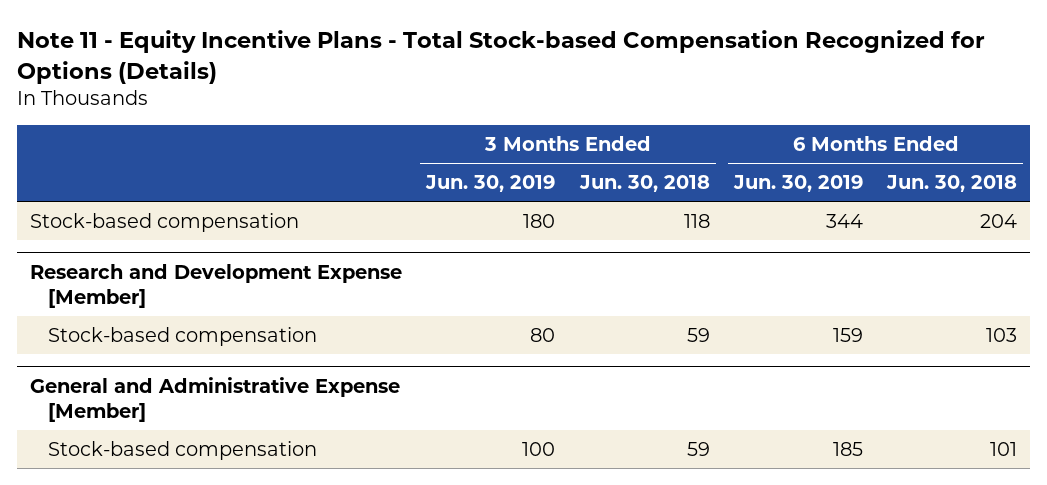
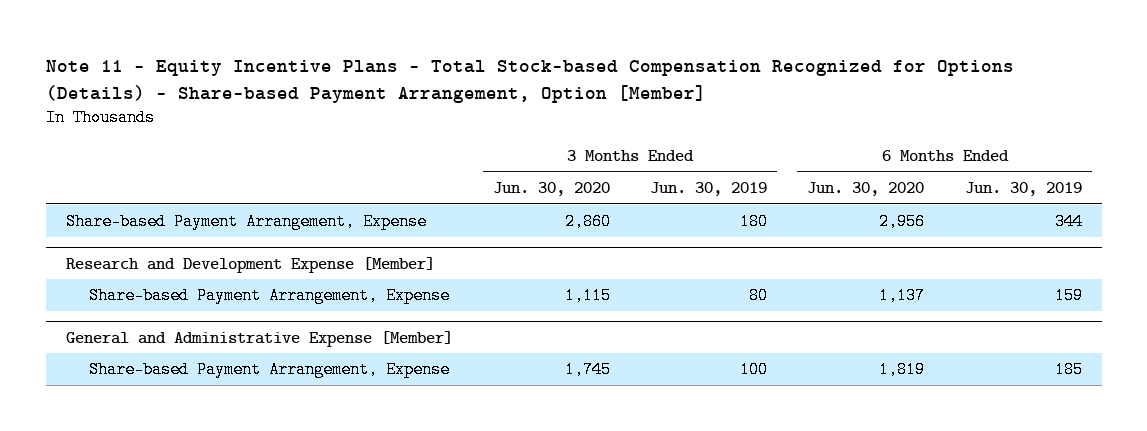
[17,30,986,84] Note 11 - Equity Incentive Plans - Total Stock-based Compensation Recognized for Options (Details) -> [45,60,1014,104] Note 11 - Equity Incentive Plans - Total Stock-based Compensation Recognized for Options (Details) - Share-based Payment Arrangement, Option [Member]
[578,175,710,193] Jun. 30, 2018 -> none
[886,175,1018,193] Jun. 30, 2018 -> none
none -> [492,181,610,196] Jun. 30, 2020
none -> [807,181,925,196] Jun. 30, 2020
[29,213,299,233] Stock-based compensation -> [65,213,427,231] Share-based Payment Arrangement, Expense
[48,327,318,347] Stock-based compensation -> [89,287,451,305] Share-based Payment Arrangement, Expense
[48,441,318,461] Stock-based compensation -> [89,361,451,379] Share-based Payment Arrangement, Expense

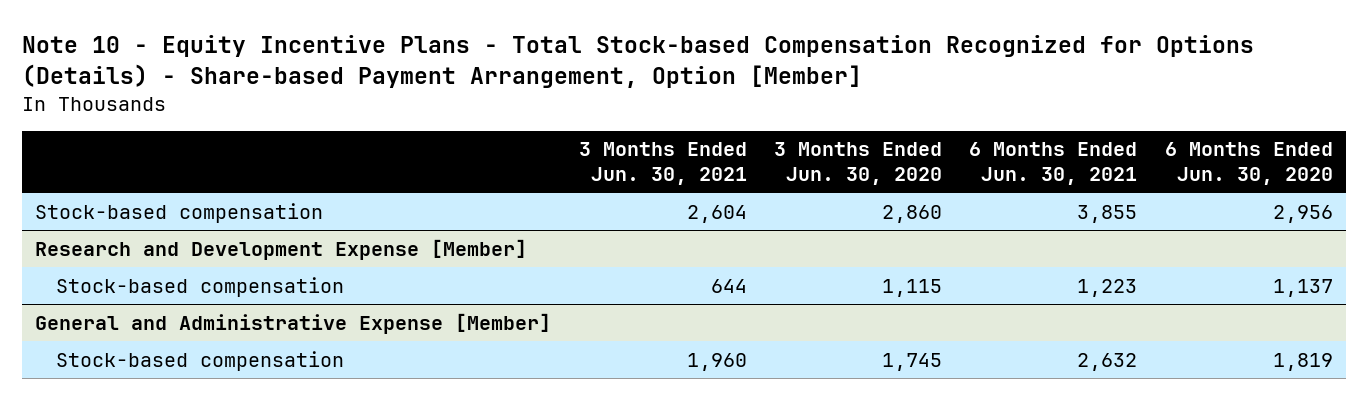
[45,60,1014,104] Note 11 - Equity Incentive Plans - Total Stock-based Compensation Recognized for Options (Details) - Share-based Payment Arrangement, Option [Member] -> [21,34,1254,88] Note 10 - Equity Incentive Plans - Total Stock-based Compensation Recognized for Options (Details) - Share-based Payment Arrangement, Option [Member]
[650,181,768,196] Jun. 30, 2019 -> none
[964,181,1082,196] Jun. 30, 2019 -> none
none -> [578,142,747,186] 3 Months Ended Jun. 30, 2021
none -> [969,142,1138,186] 6 Months Ended Jun. 30, 2021
[65,213,427,231] Share-based Payment Arrangement, Expense -> [35,202,324,223] Stock-based compensation
[89,287,451,305] Share-based Payment Arrangement, Expense -> [55,276,344,297] Stock-based compensation
[89,361,451,379] Share-based Payment Arrangement, Expense -> [55,350,344,371] Stock-based compensation

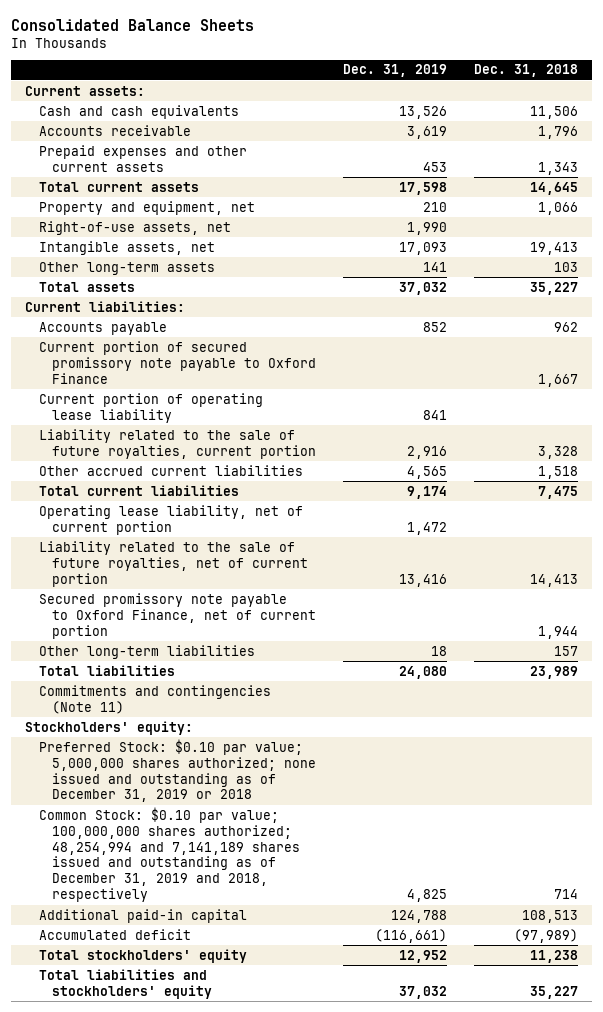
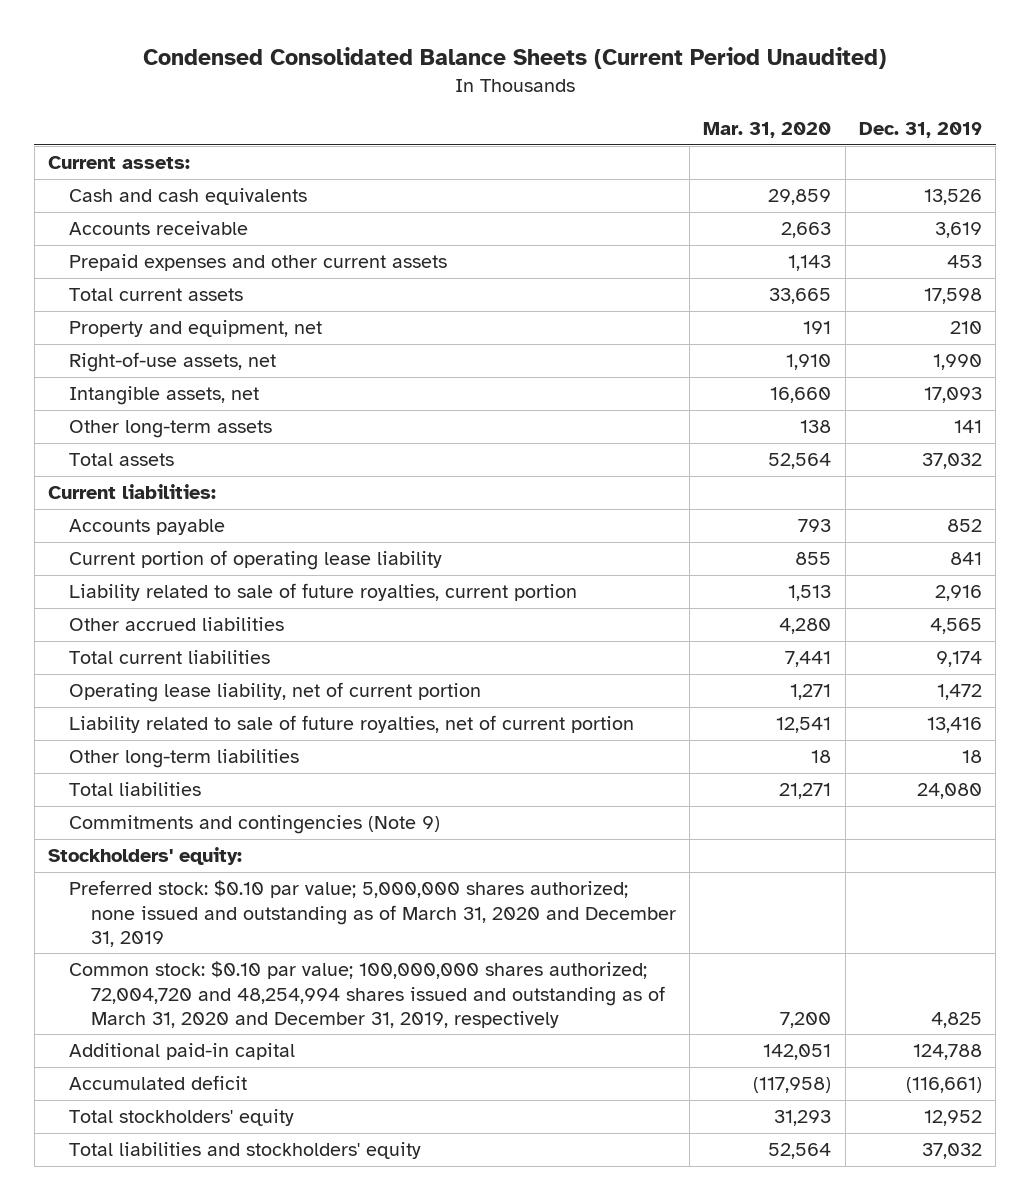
[11,18,255,31] Consolidated Balance Sheets -> [142,47,886,70] Condensed Consolidated Balance Sheets (Current Period Unaudited)
[474,64,579,78] Dec. 31, 2018 -> none
none -> [703,122,832,139] Mar. 31, 2020
[38,340,317,384] Current portion of secured promissory note payable to Oxford Finance -> none
[38,428,317,459] Liability related to the sale of future royalties, current portion -> [69,583,578,602] Liability related to sale of future royalties, current portion
[38,464,303,476] Other accrued current liabilities -> [69,617,285,632] Other accrued liabilities
[38,592,317,639] Secured promissory note payable to Oxford Finance, net of current portion -> none
[38,540,309,587] Liability related to the sale of future royalties, net of current portion -> [69,715,635,734] Liability related to sale of future royalties, net of current portion
[38,684,271,714] Commitments and contingencies (Note 11) -> [69,815,441,835] Commitments and contingencies (Note 9)
[38,738,317,803] Preferred Stock: $0.10 par value; 5,000,000 shares authorized; none issued and outstanding as of December 31, 2019 or 2018 -> [69,880,676,947] Preferred stock: $0.10 par value; 5,000,000 shares authorized; none issued and outstanding as of March 31, 2020 and December 31, 2019
[38,806,301,903] Common Stock: $0.10 par value; 100,000,000 shares authorized; 48,254,994 and 7,141,189 shares issued and outstanding as of December 31, 2019 and 2018, respectively -> [69,961,665,1028] Common stock: $0.10 par value; 100,000,000 shares authorized; 72,004,720 and 48,254,994 shares issued and outstanding as of March 31, 2020 and December 31, 2019, respectively

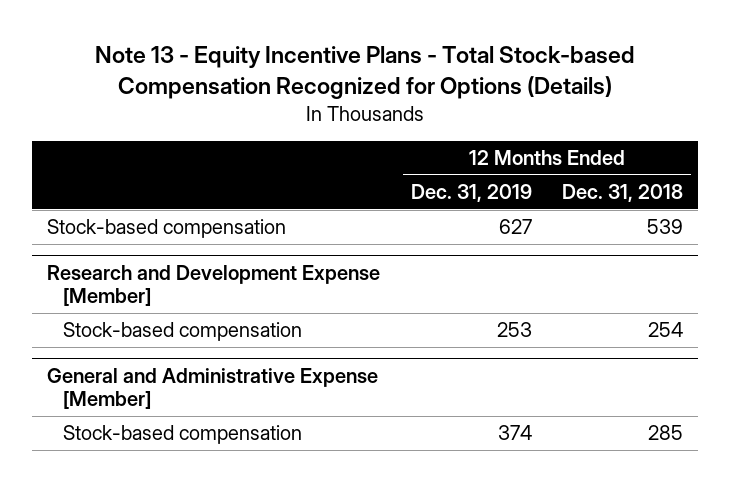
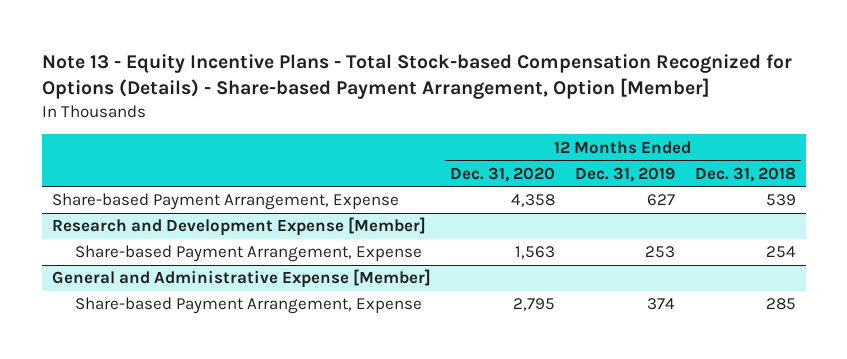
[95,46,636,100] Note 13 - Equity Incentive Plans - Total Stock-based Compensation Recognized for Options (Details) -> [41,54,792,100] Note 13 - Equity Incentive Plans - Total Stock-based Compensation Recognized for Options (Details) - Share-based Payment Arrangement, Option [Member]
none -> [450,166,556,182] Dec. 31, 2020
[47,219,287,239] Stock-based compensation -> [51,193,399,211] Share-based Payment Arrangement, Expense
[63,322,303,342] Stock-based compensation -> [75,245,423,263] Share-based Payment Arrangement, Expense
[63,425,303,445] Stock-based compensation -> [75,297,423,315] Share-based Payment Arrangement, Expense

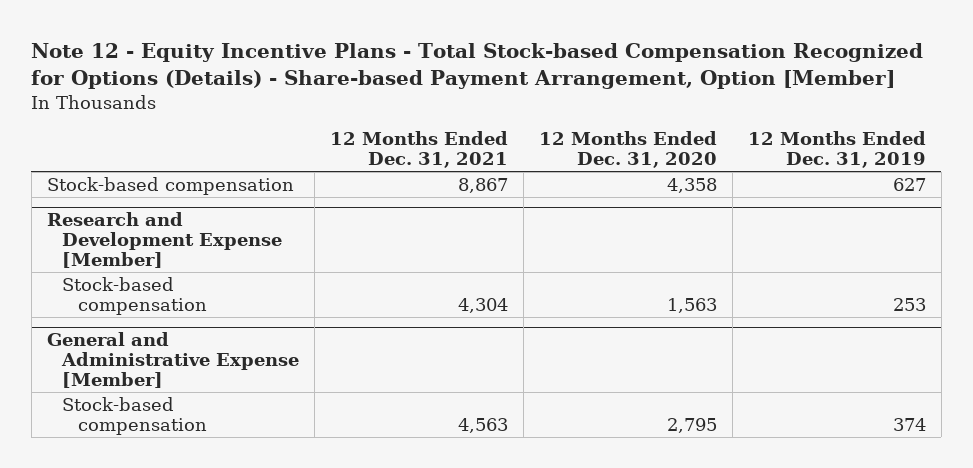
[41,54,792,100] Note 13 - Equity Incentive Plans - Total Stock-based Compensation Recognized for Options (Details) - Share-based Payment Arrangement, Option [Member] -> [31,43,924,90] Note 12 - Equity Incentive Plans - Total Stock-based Compensation Recognized for Options (Details) - Share-based Payment Arrangement, Option [Member]
[694,166,796,182] Dec. 31, 2018 -> none
none -> [330,130,509,169] 12 Months Ended Dec. 31, 2021
[51,193,399,211] Share-based Payment Arrangement, Expense -> [46,176,294,195] Stock-based compensation
[75,245,423,263] Share-based Payment Arrangement, Expense -> [62,276,207,316] Stock-based compensation
[75,297,423,315] Share-based Payment Arrangement, Expense -> [62,396,207,436] Stock-based compensation

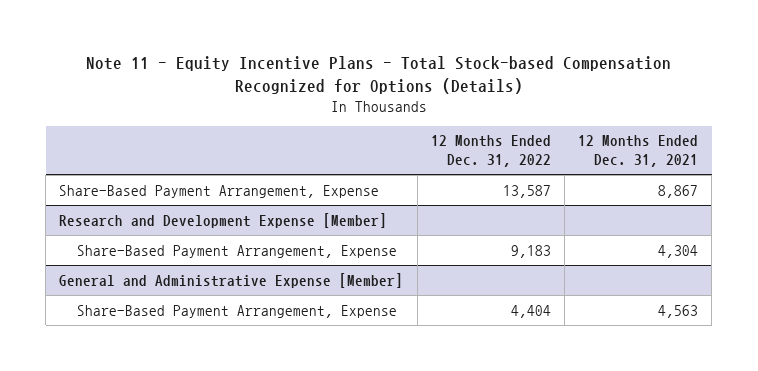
[31,43,924,90] Note 12 - Equity Incentive Plans - Total Stock-based Compensation Recognized for Options (Details) - Share-based Payment Arrangement, Option [Member] -> [85,56,671,95] Note 11 - Equity Incentive Plans - Total Stock-based Compensation Recognized for Options (Details)
[539,130,718,169] 12 Months Ended Dec. 31, 2020 -> none
[748,130,927,169] 12 Months Ended Dec. 31, 2019 -> none
none -> [430,135,551,168] 12 Months Ended Dec. 31, 2022
[46,176,294,195] Stock-based compensation -> [59,184,380,198] Share-Based Payment Arrangement, Expense
[62,276,207,316] Stock-based compensation -> [77,244,398,258] Share-Based Payment Arrangement, Expense
[62,396,207,436] Stock-based compensation -> [77,304,398,318] Share-Based Payment Arrangement, Expense

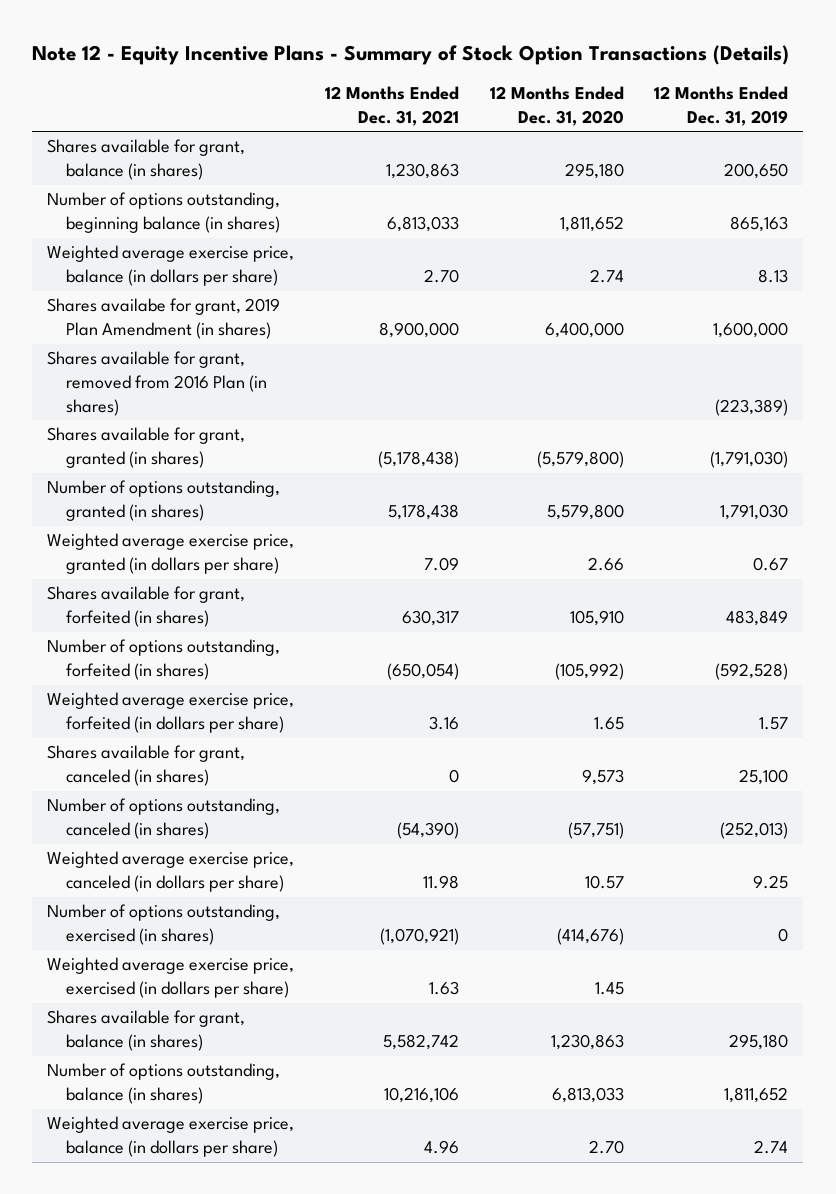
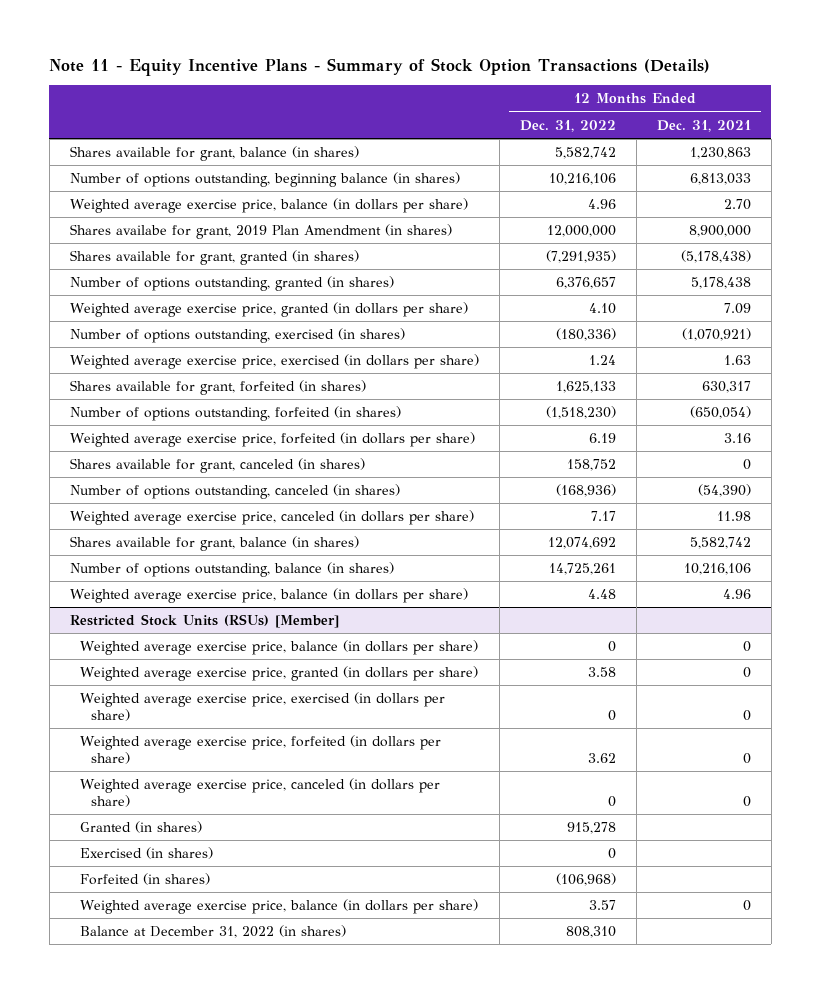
[32,45,790,66] Note 12 - Equity Incentive Plans - Summary of Stock Option Transactions (Details) -> [49,58,711,77] Note 11 - Equity Incentive Plans - Summary of Stock Option Transactions (Details)
[489,86,624,126] 12 Months Ended Dec. 31, 2020 -> none
[654,86,789,126] 12 Months Ended Dec. 31, 2019 -> none
none -> [519,119,616,132] Dec. 31, 2022
[47,351,267,416] Shares available for grant, removed from 2016 Plan (in shares) -> none
[47,904,281,946] Number of options outstanding, exercised (in shares) -> [69,328,405,344] Number of options outstanding, exercised (in shares)
[47,957,295,999] Weighted average exercise price, exercised (in dollars per share) -> [69,354,479,370] Weighted average exercise price, exercised (in dollars per share)
none -> [69,614,339,629] Restricted Stock Units (RSUs) [Member]
none -> [80,640,479,656] Weighted average exercise price, balance (in dollars per share)
none -> [80,666,479,682] Weighted average exercise price, granted (in dollars per share)
none -> [80,692,446,721] Weighted average exercise price, exercised (in dollars per share)
none -> [80,735,442,764] Weighted average exercise price, forfeited (in dollars per share)
none -> [80,778,441,807] Weighted average exercise price, canceled (in dollars per share)
none -> [80,821,203,834] Granted (in shares)
none -> [80,847,214,860] Exercised (in shares)
none -> [80,873,211,886] Forfeited (in shares)
none -> [80,899,479,915] Weighted average exercise price, balance (in dollars per share)
none -> [80,925,347,939] Balance at December 31, 2022 (in shares)

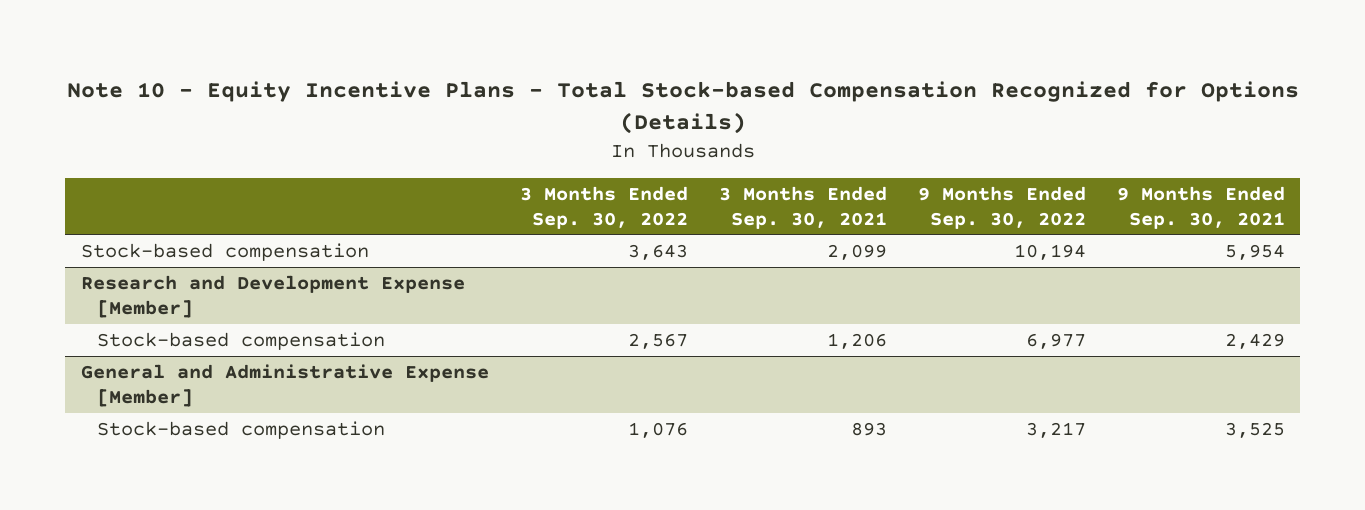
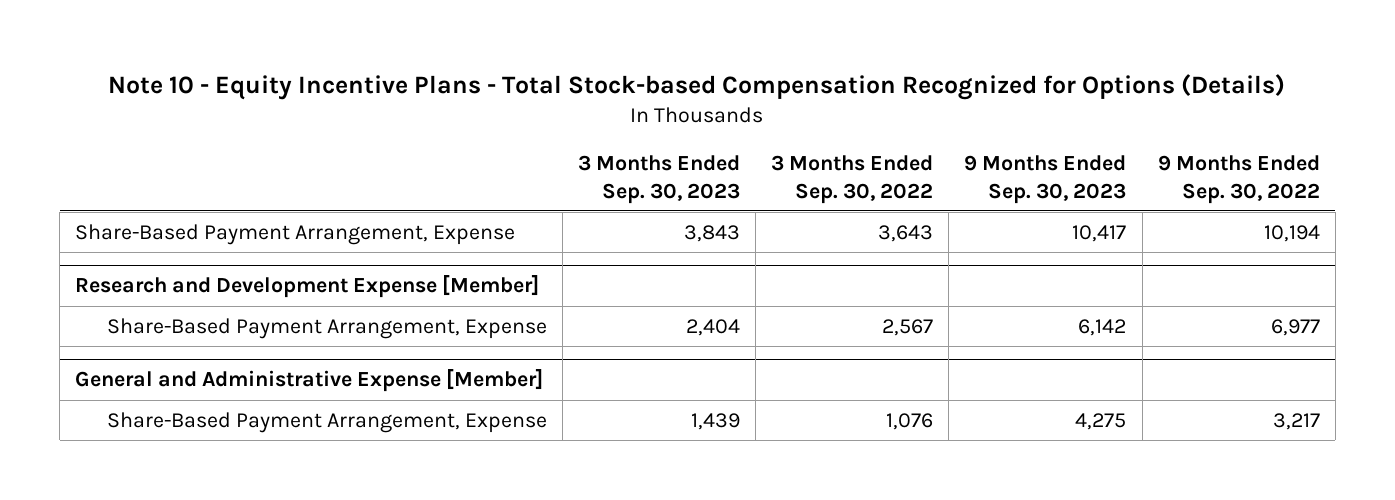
[718,185,887,229] 3 Months Ended Sep. 30, 2021 -> none
[1116,185,1285,229] 9 Months Ended Sep. 30, 2021 -> none
none -> [577,155,740,204] 3 Months Ended Sep. 30, 2023
none -> [964,155,1127,204] 9 Months Ended Sep. 30, 2023
[80,242,369,261] Stock-based compensation -> [75,223,516,245] Share-Based Payment Arrangement, Expense
[96,331,385,350] Stock-based compensation -> [106,317,547,339] Share-Based Payment Arrangement, Expense
[96,420,385,439] Stock-based compensation -> [106,411,547,433] Share-Based Payment Arrangement, Expense

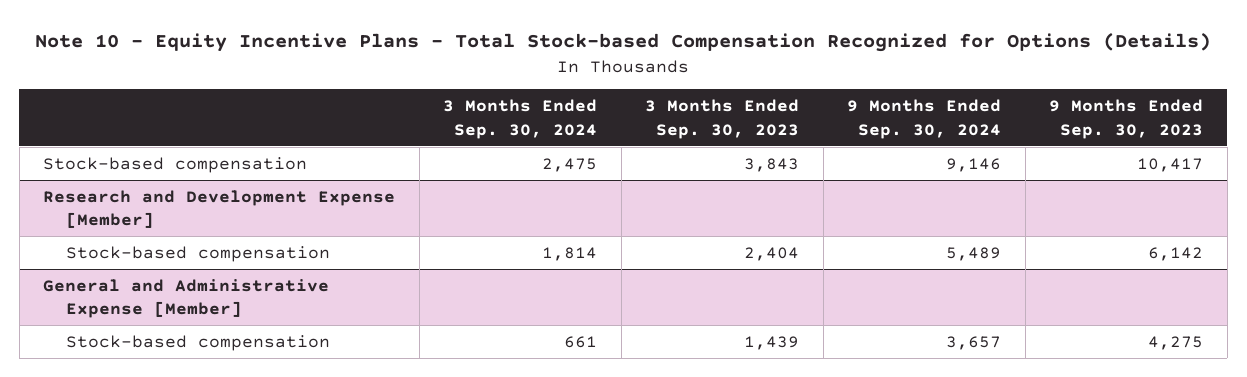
[771,155,934,204] 3 Months Ended Sep. 30, 2022 -> none
[1157,155,1320,204] 9 Months Ended Sep. 30, 2022 -> none
none -> [443,99,598,139] 3 Months Ended Sep. 30, 2024
none -> [847,99,1002,139] 9 Months Ended Sep. 30, 2024
[75,223,516,245] Share-Based Payment Arrangement, Expense -> [43,156,308,173] Stock-based compensation
[106,317,547,339] Share-Based Payment Arrangement, Expense -> [65,245,330,262] Stock-based compensation
[106,411,547,433] Share-Based Payment Arrangement, Expense -> [65,334,330,351] Stock-based compensation

